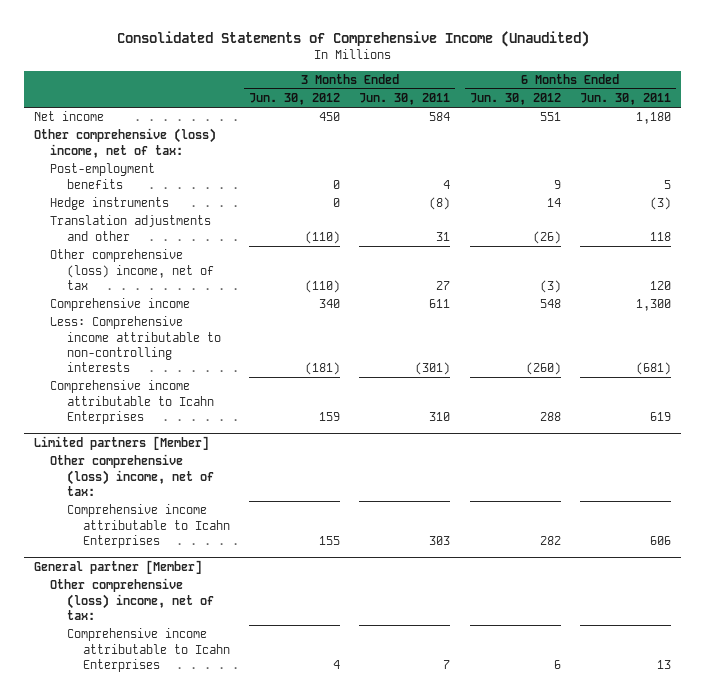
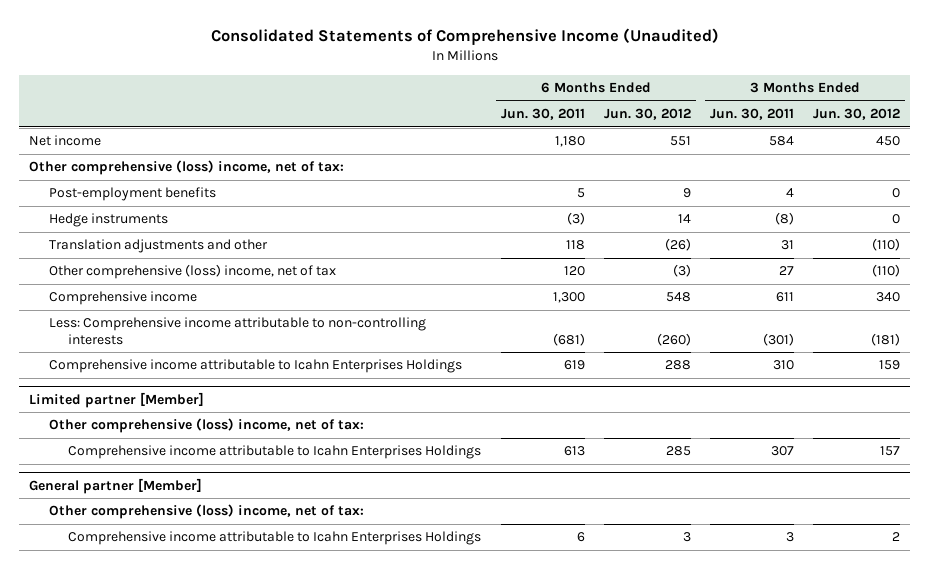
[50,380,214,424] Comprehensive income attributable to Icahn Enterprises -> [48,359,462,374] Comprehensive income attributable to Icahn Enterprises Holdings
[34,435,210,450] Limited partners [Member] -> [28,391,204,408] Limited partner [Member]
[66,504,230,548] Comprehensive income attributable to Icahn Enterprises -> [68,445,482,460] Comprehensive income attributable to Icahn Enterprises Holdings
[319,535,341,545] 155 -> [880,446,901,457] 157
[429,535,451,545] 303 -> [771,446,795,457] 307
[539,535,561,545] 282 -> [665,446,691,457] 285
[650,535,672,545] 606 -> [563,446,585,457] 613
[66,628,230,672] Comprehensive income attributable to Icahn Enterprises -> [68,531,482,546] Comprehensive income attributable to Icahn Enterprises Holdings
[333,659,341,669] 4 -> [892,532,901,542] 2
[443,659,451,669] 7 -> [786,532,795,543] 3
[553,659,561,669] 6 -> [682,532,691,543] 3
[657,659,672,669] 13 -> [576,532,585,543] 6

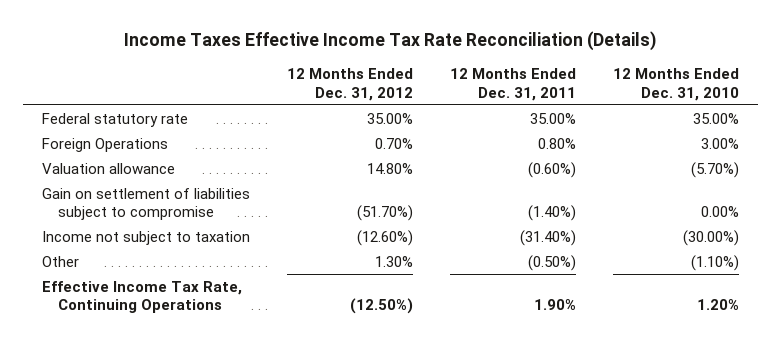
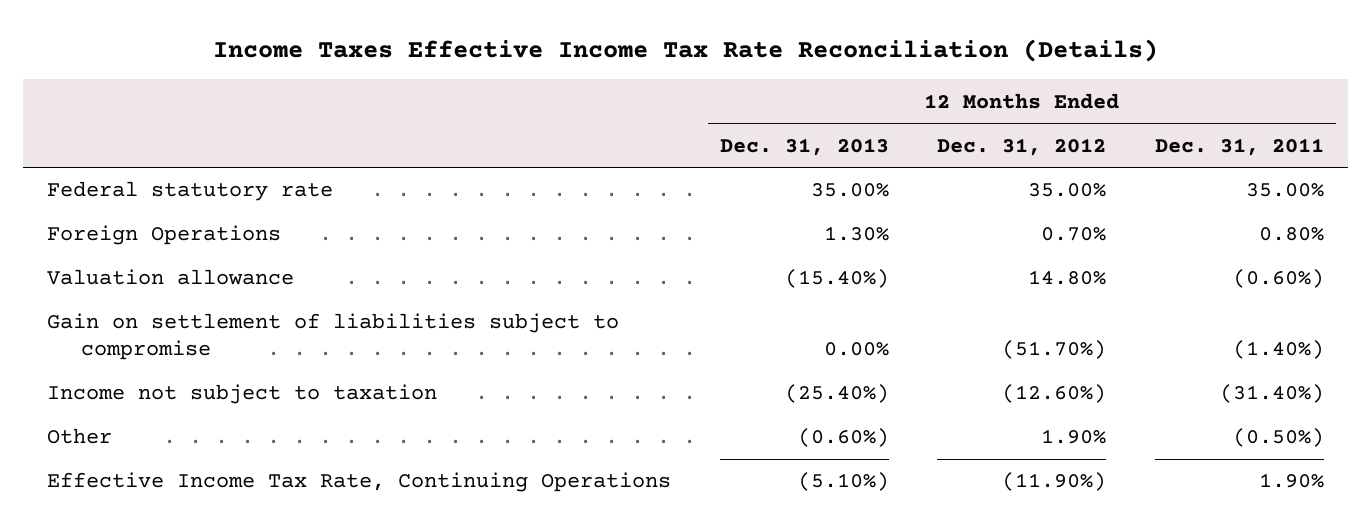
[613,68,740,101] 12 Months Ended Dec. 31, 2010 -> none
none -> [719,137,889,156] Dec. 31, 2013
[374,255,413,267] 1.30% -> [1041,429,1107,445] 1.90%
[349,298,413,315] (12.50%) -> [1002,472,1107,492] (11.90%)

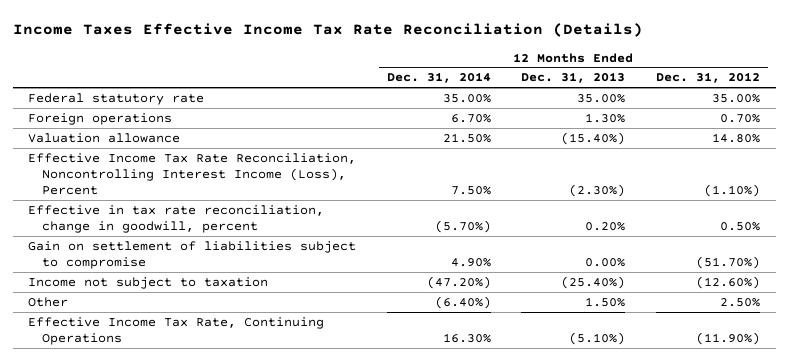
[1154,137,1324,156] Dec. 31, 2011 -> none
none -> [386,72,491,84] Dec. 31, 2014
[47,225,282,246] Foreign Operations -> [27,112,172,125] Foreign operations
none -> [27,152,356,195] Effective Income Tax Rate Reconciliation, Noncontrolling Interest Income (Loss), Percent
none -> [27,204,324,233] Effective in tax rate reconciliation, change in goodwill, percent
[797,428,889,448] (0.60%) -> [585,296,626,307] 1.50%
[1041,429,1107,445] 1.90% -> [720,297,761,307] 2.50%

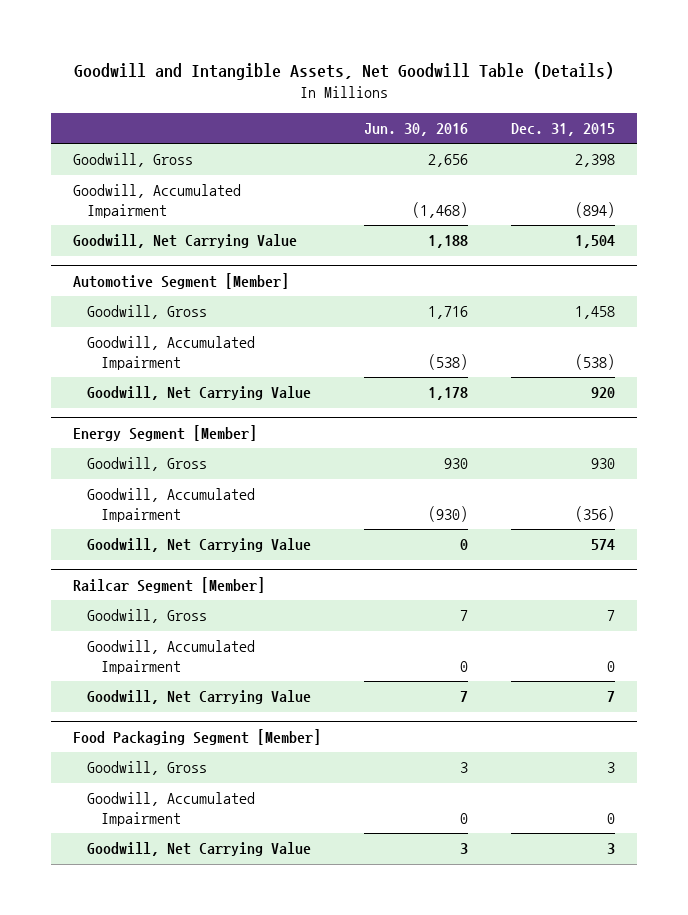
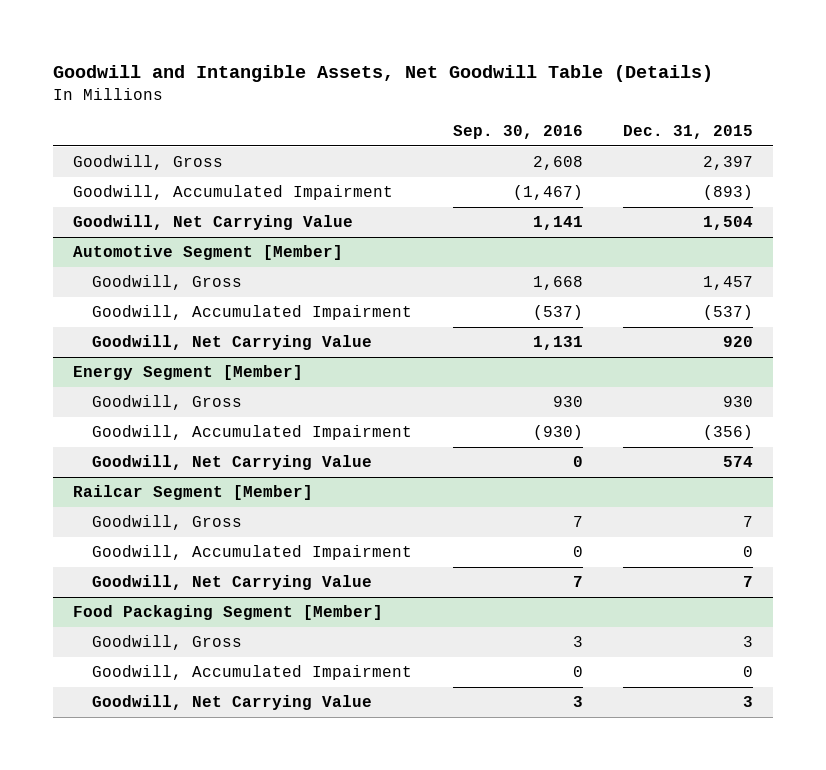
[363,123,468,137] Jun. 30, 2016 -> none
none -> [452,125,583,140] Sep. 30, 2016
[575,154,616,168] 2,398 -> [702,156,753,171] 2,397
[575,201,616,218] (894) -> [702,185,753,201] (893)
[575,306,616,320] 1,458 -> [702,276,753,291] 1,457
[575,353,616,370] (538) -> [702,305,753,321] (537)

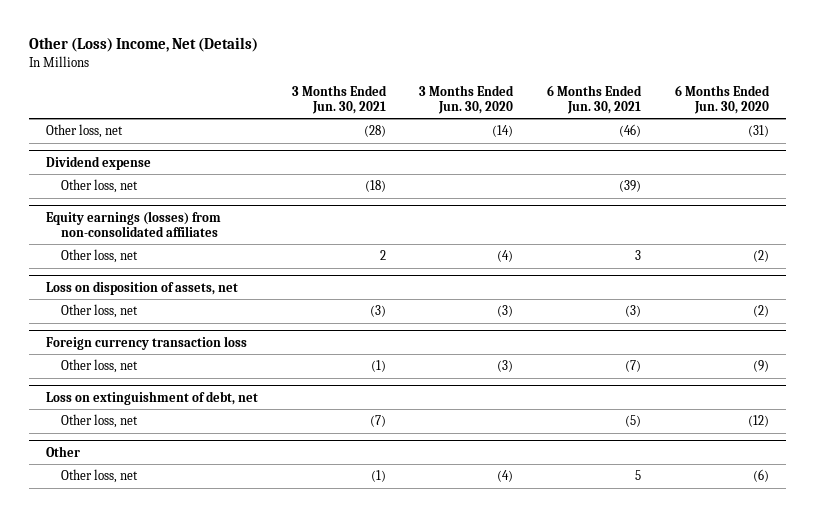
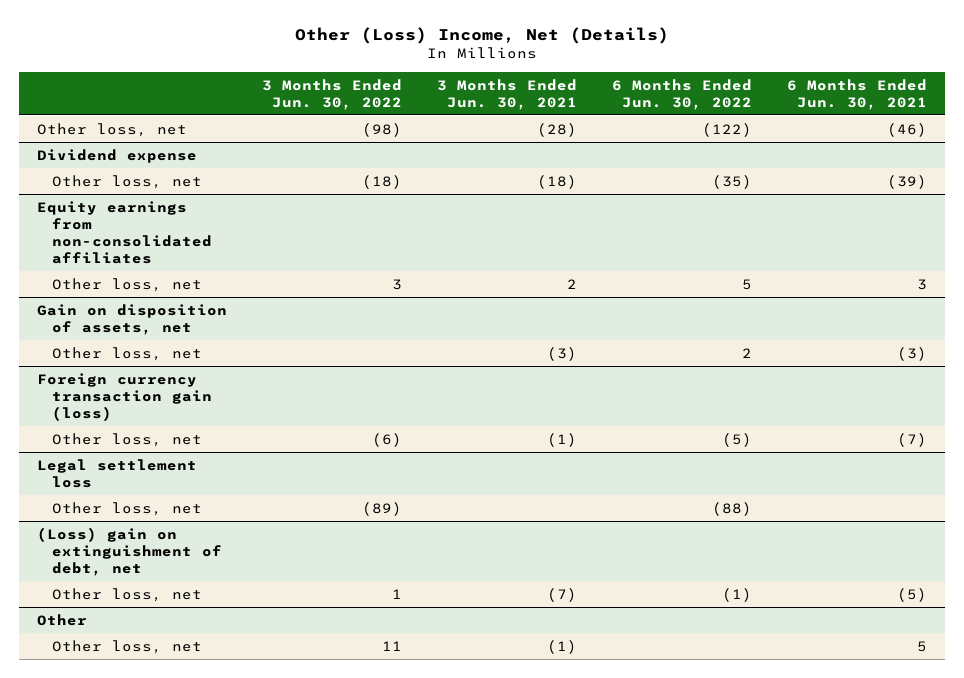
[419,84,515,114] 3 Months Ended Jun. 30, 2020 -> none
[674,84,770,114] 6 Months Ended Jun. 30, 2020 -> none
none -> [261,78,402,110] 3 Months Ended Jun. 30, 2022
none -> [611,78,752,110] 6 Months Ended Jun. 30, 2022
[46,210,222,237] Equity earnings (losses) from non-consolidated affiliates -> [36,200,212,264] Equity earnings from non-consolidated affiliates
[46,280,239,295] Loss on disposition of assets, net -> [36,303,227,335] Gain on disposition of assets, net
[46,335,248,350] Foreign currency transaction loss -> [36,372,212,421] Foreign currency transaction gain (loss)
none -> [36,458,197,488] Legal settlement loss
none -> [51,501,202,516] Other loss, net
[46,390,259,405] Loss on extinguishment of debt, net -> [36,526,222,576] (Loss) gain on extinguishment of debt, net

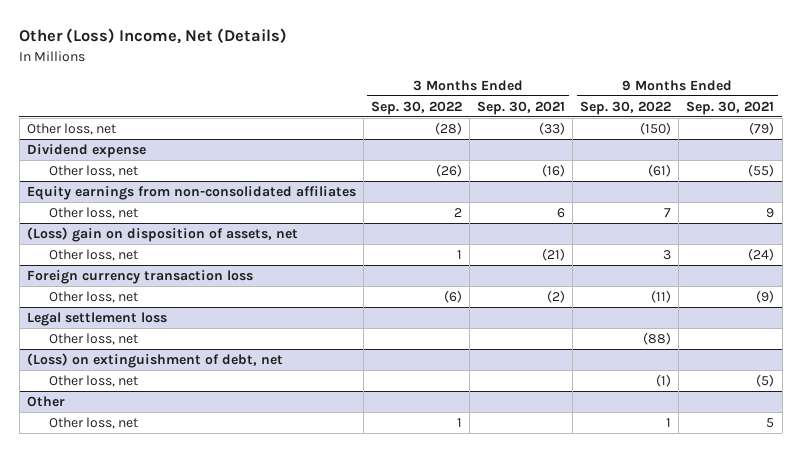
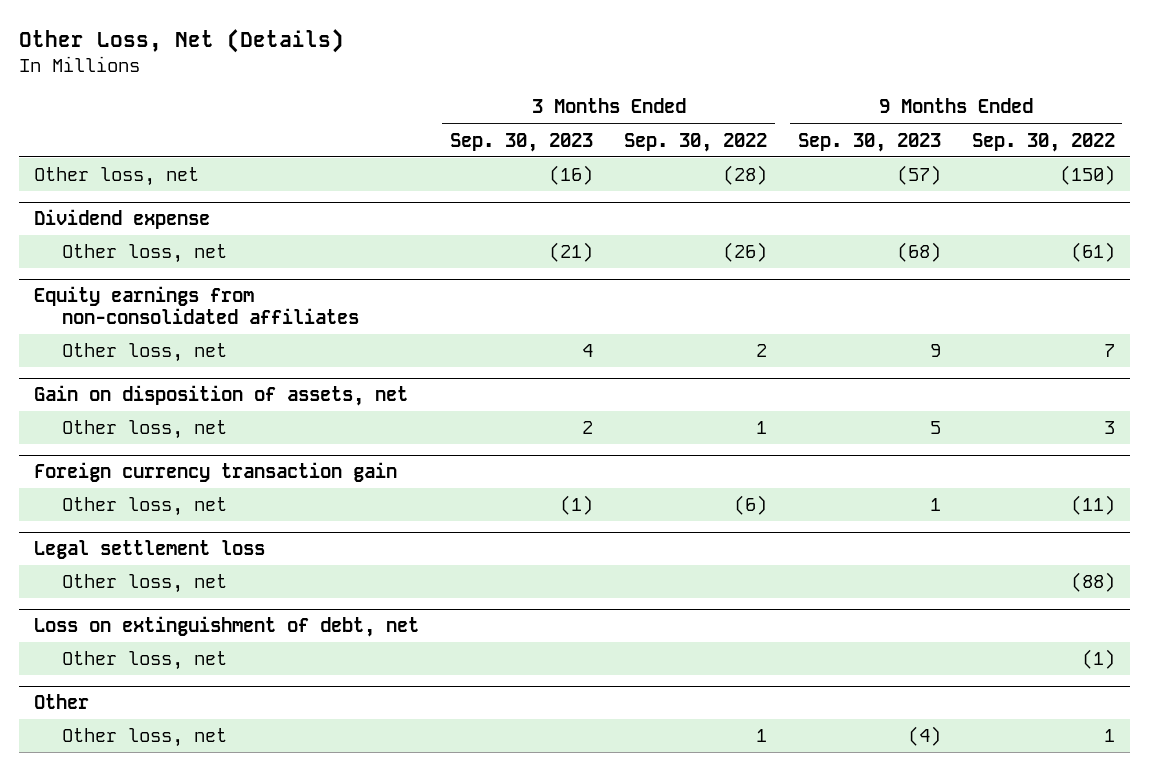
[19,28,288,45] Other (Loss) Income, Net (Details) -> [18,29,344,54] Other Loss, Net (Details)
[477,100,566,115] Sep. 30, 2021 -> none
[686,100,775,115] Sep. 30, 2021 -> none
none -> [450,132,594,152] Sep. 30, 2023
none -> [797,132,941,152] Sep. 30, 2023
[26,226,298,242] (Loss) gain on disposition of assets, net -> [34,385,409,407] Gain on disposition of assets, net
[26,269,253,284] Foreign currency transaction loss -> [34,462,398,483] Foreign currency transaction gain
[26,352,283,368] (Loss) on extinguishment of debt, net -> [34,616,420,638] Loss on extinguishment of debt, net

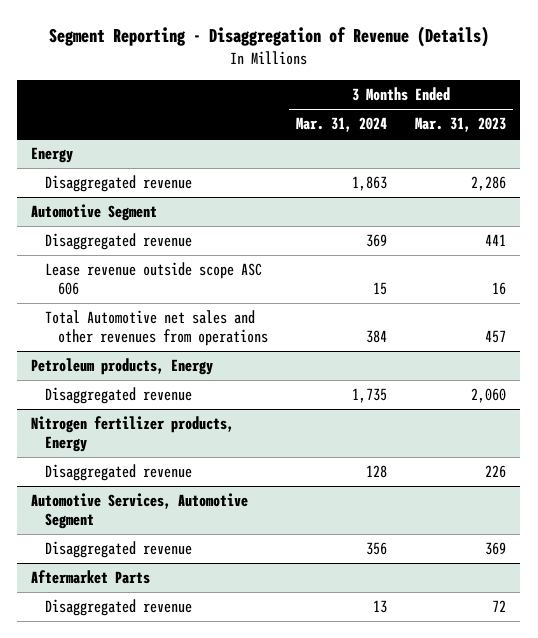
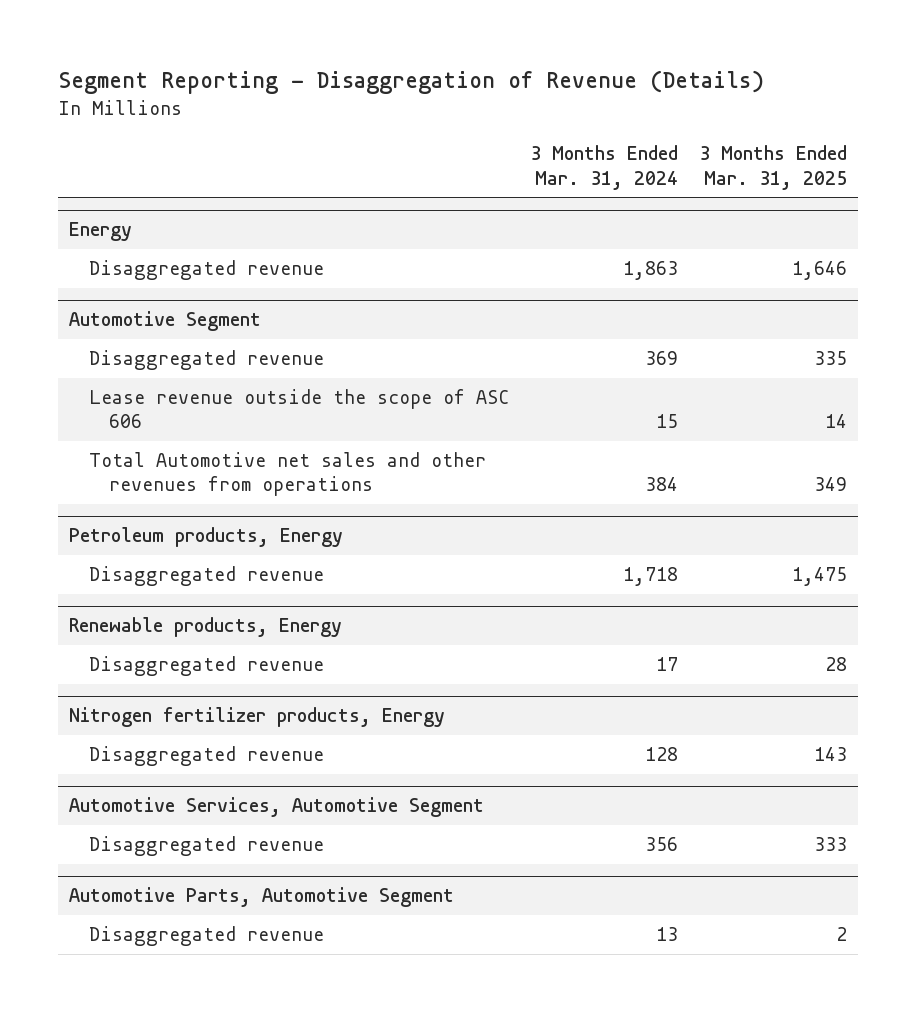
[415,117,507,133] Mar. 31, 2023 -> none
none -> [699,145,848,190] 3 Months Ended Mar. 31, 2025
[44,262,262,296] Lease revenue outside scope ASC 606 -> [88,389,509,429] Lease revenue outside the scope of ASC 606
[352,388,388,404] 1,735 -> [623,567,679,587] 1,718
none -> [68,617,342,638] Renewable products, Energy
none -> [88,656,324,677] Disaggregated revenue
[31,570,151,585] Aftermarket Parts -> none
none -> [68,887,454,908] Automotive Parts, Automotive Segment

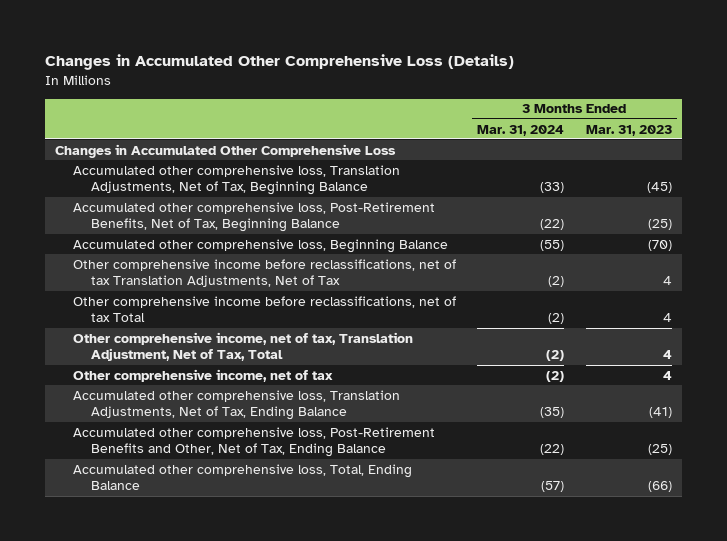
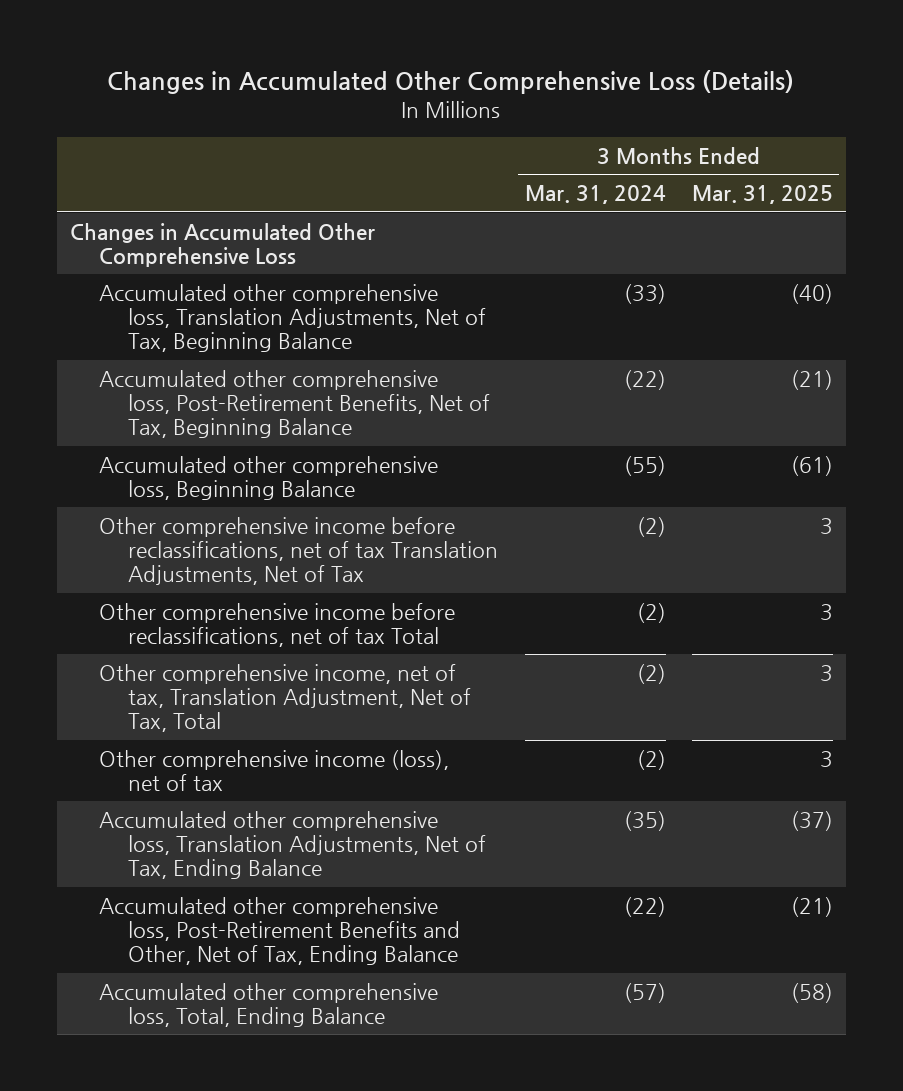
[585,124,672,136] Mar. 31, 2023 -> none
none -> [691,185,833,205] Mar. 31, 2025
[73,368,334,382] Other comprehensive income, net of tax -> [99,749,450,792] Other comprehensive income (loss), net of tax

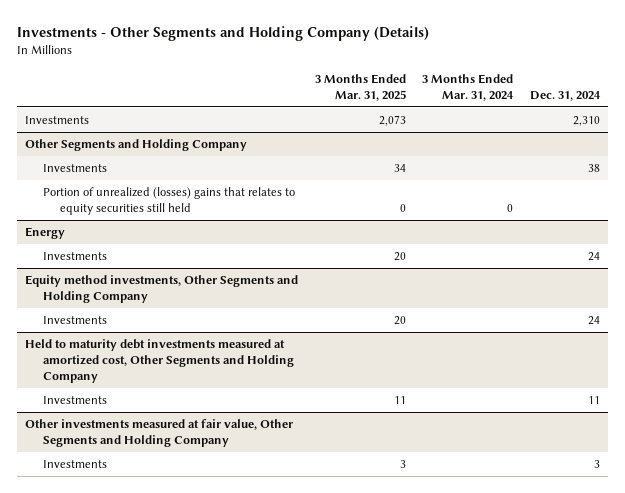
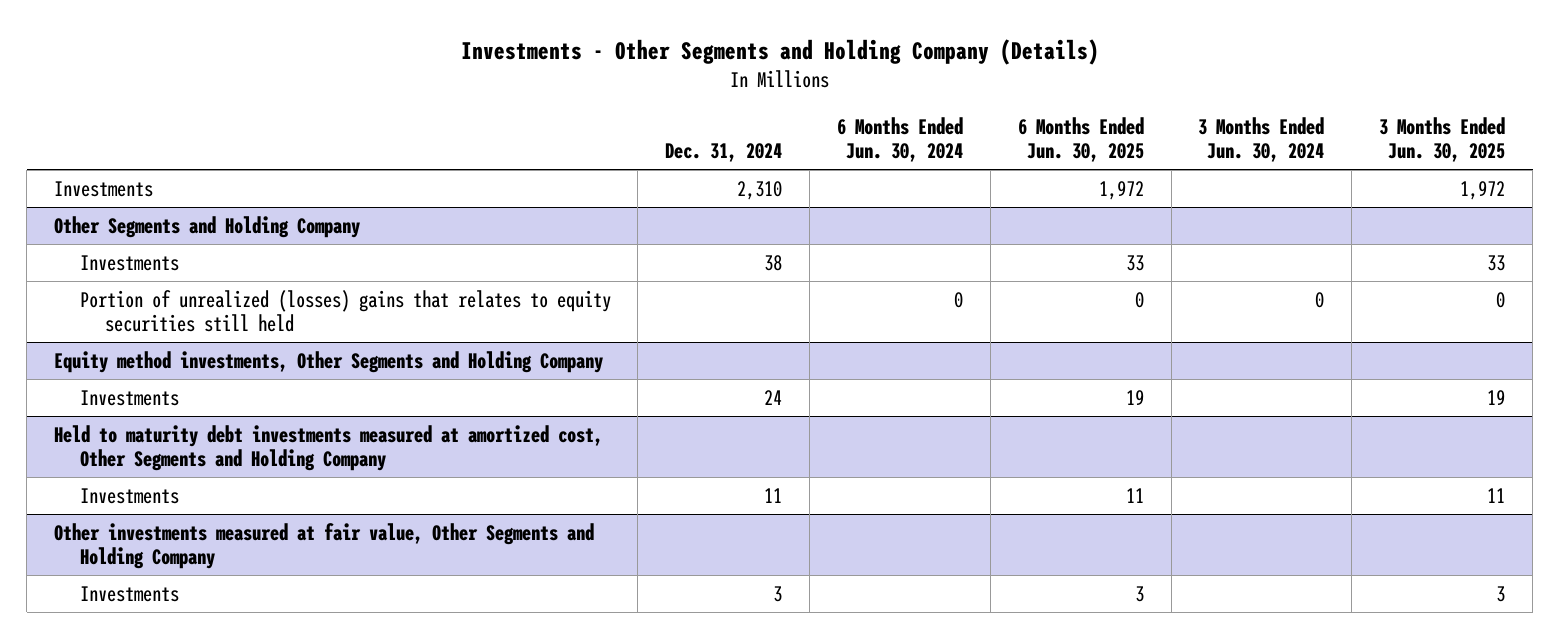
[314,73,406,101] 3 Months Ended Mar. 31, 2025 -> none
[422,73,515,101] 3 Months Ended Mar. 31, 2024 -> none
none -> [837,116,964,163] 6 Months Ended Jun. 30, 2024
none -> [1017,116,1144,163] 6 Months Ended Jun. 30, 2025
none -> [1198,116,1325,163] 3 Months Ended Jun. 30, 2024
none -> [1379,116,1506,163] 3 Months Ended Jun. 30, 2025
[25,227,66,240] Energy -> none
[42,252,107,261] Investments -> none

